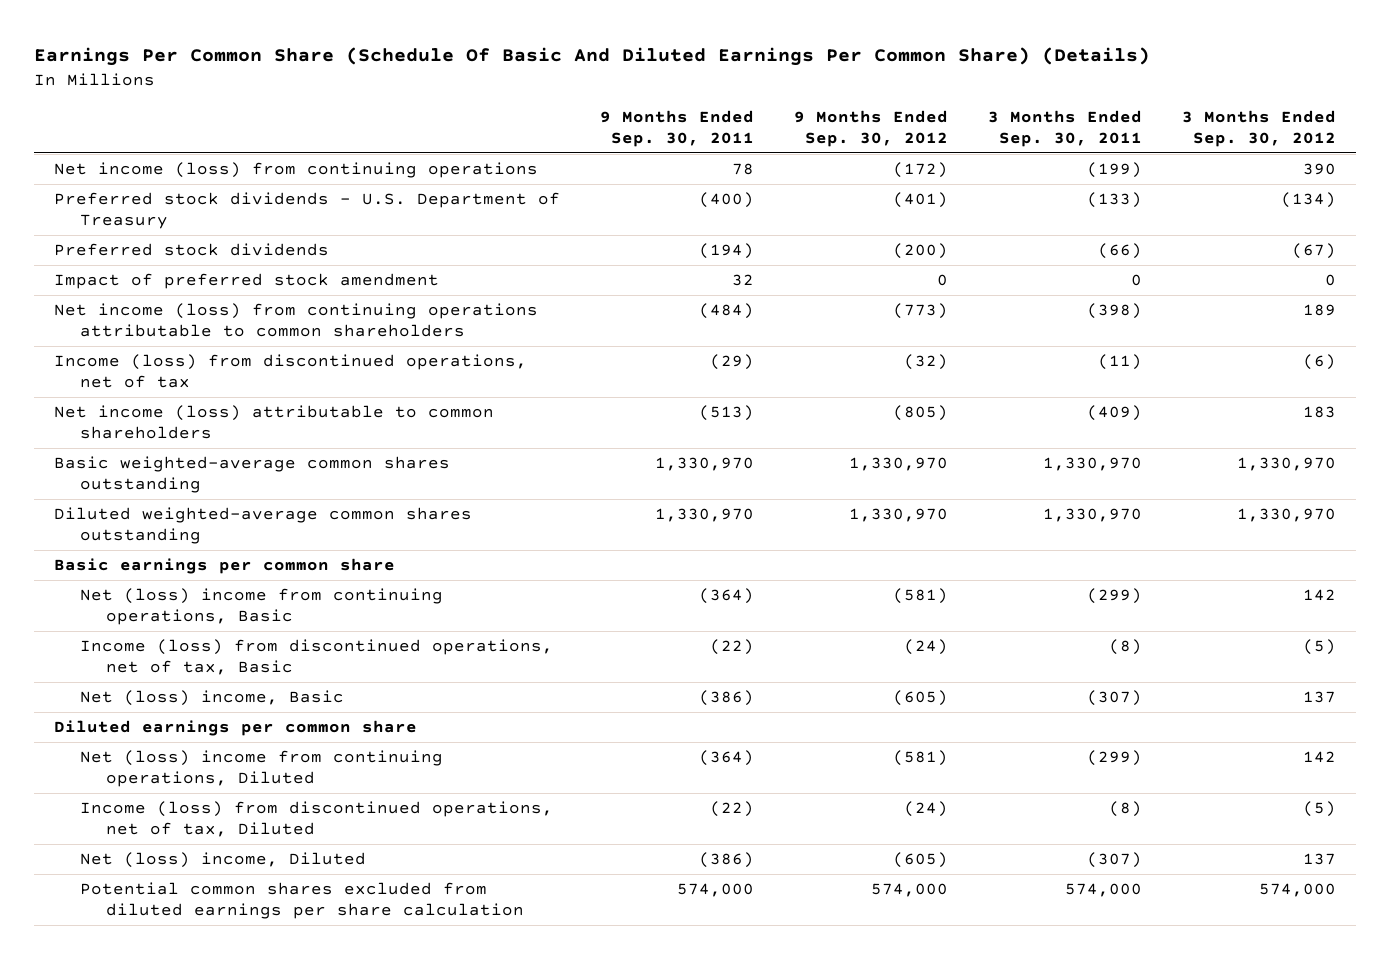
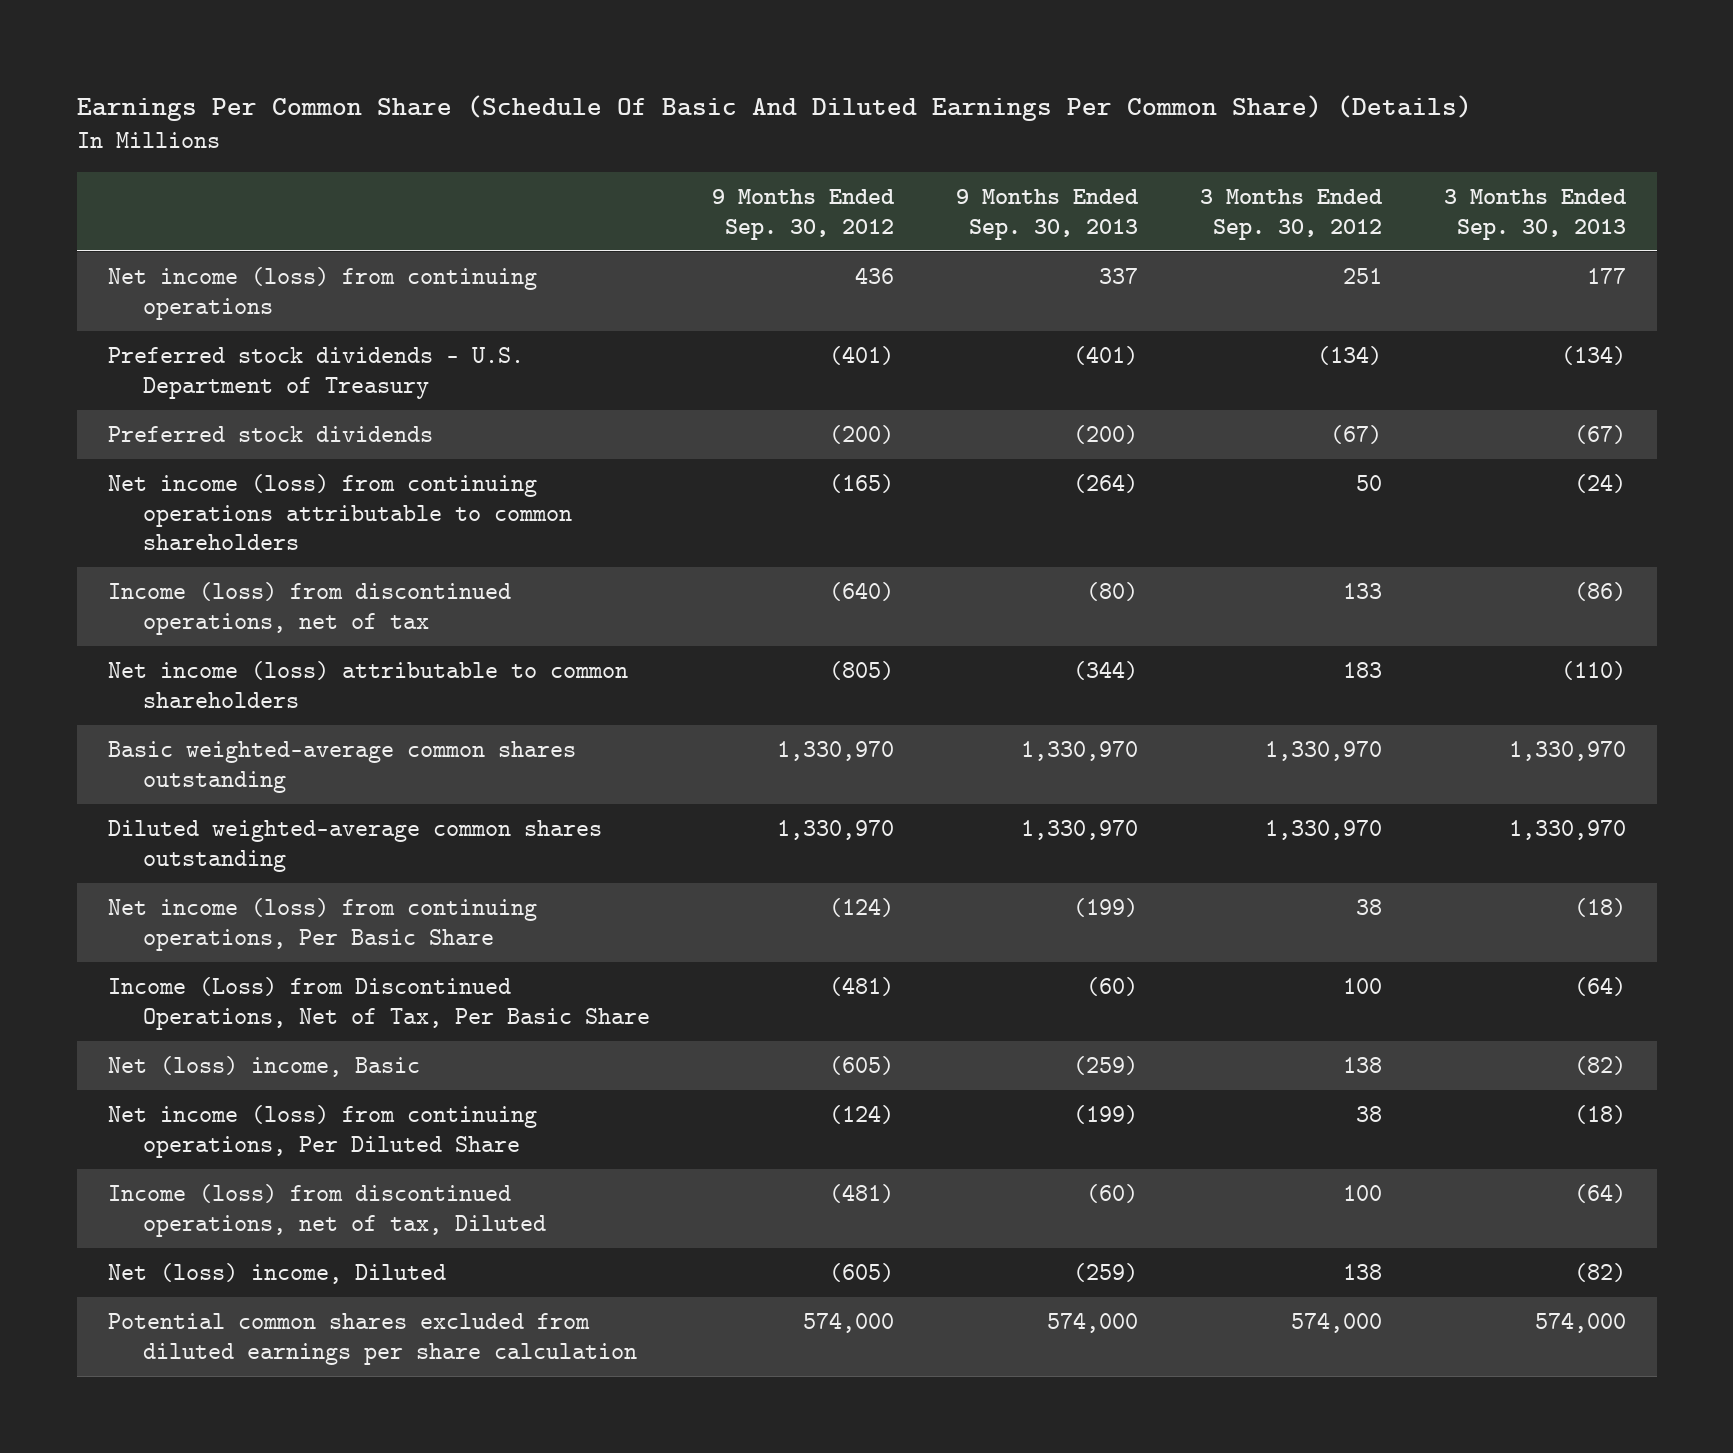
[600,109,755,147] 9 Months Ended Sep. 30, 2011 -> none
[987,109,1142,147] 3 Months Ended Sep. 30, 2011 -> none
none -> [955,189,1139,240] 9 Months Ended Sep. 30, 2013
none -> [1443,189,1627,240] 3 Months Ended Sep. 30, 2013
[893,162,949,179] (172) -> [854,266,894,284] 436
[1302,163,1336,176] 390 -> [1342,267,1382,284] 251
[54,273,440,290] Impact of preferred stock amendment -> none
[893,303,949,320] (773) -> [828,473,894,493] (165)
[1302,304,1336,317] 189 -> [1355,474,1382,491] 50
[904,354,949,371] (32) -> [828,581,894,601] (640)
[1302,354,1336,371] (6) -> [1342,582,1382,599] 133
[54,558,396,575] Basic earnings per common share -> none
[54,720,418,737] Diluted earnings per common share -> none
[80,588,444,626] Net (loss) income from continuing operations, Basic -> [107,897,537,951] Net income (loss) from continuing operations, Per Basic Share
[893,588,949,605] (581) -> [828,897,894,917] (124)
[1302,589,1336,602] 142 -> [1355,898,1382,915] 38
[80,639,554,676] Income (loss) from discontinued operations, net of tax, Basic -> [107,976,651,1030] Income (Loss) from Discontinued Operations, Net of Tax, Per Basic Share
[904,639,949,656] (24) -> [828,976,894,996] (481)
[1302,639,1336,656] (5) -> [1342,977,1382,994] 100
[1302,691,1336,704] 137 -> [1342,1056,1382,1073] 138
[80,750,444,788] Net (loss) income from continuing operations, Diluted -> [107,1104,537,1158] Net income (loss) from continuing operations, Per Diluted Share
[893,750,949,767] (581) -> [828,1104,894,1124] (124)
[1302,751,1336,764] 142 -> [1355,1105,1382,1122] 38
[904,801,949,818] (24) -> [828,1183,894,1203] (481)
[1302,801,1336,818] (5) -> [1342,1184,1382,1201] 100
[1302,853,1336,866] 137 -> [1342,1263,1382,1280] 138

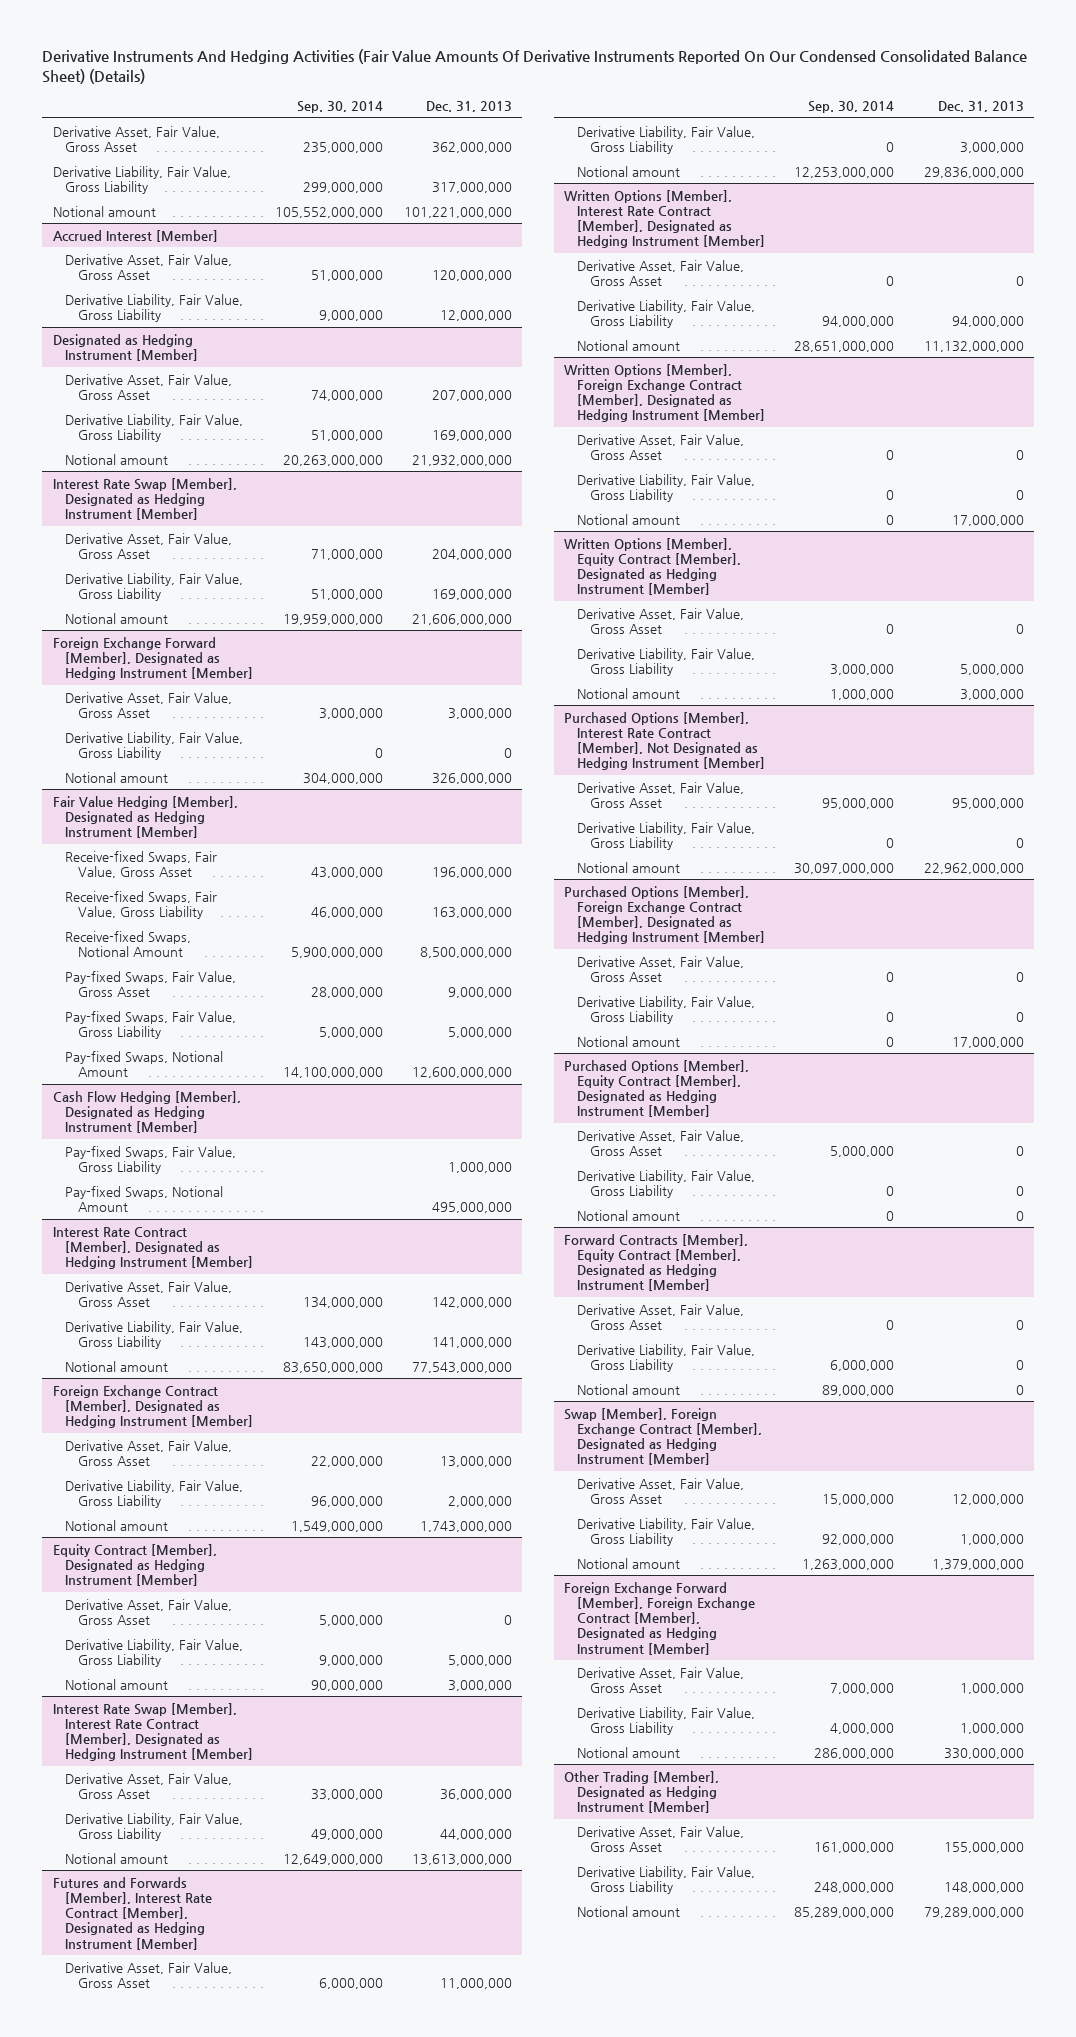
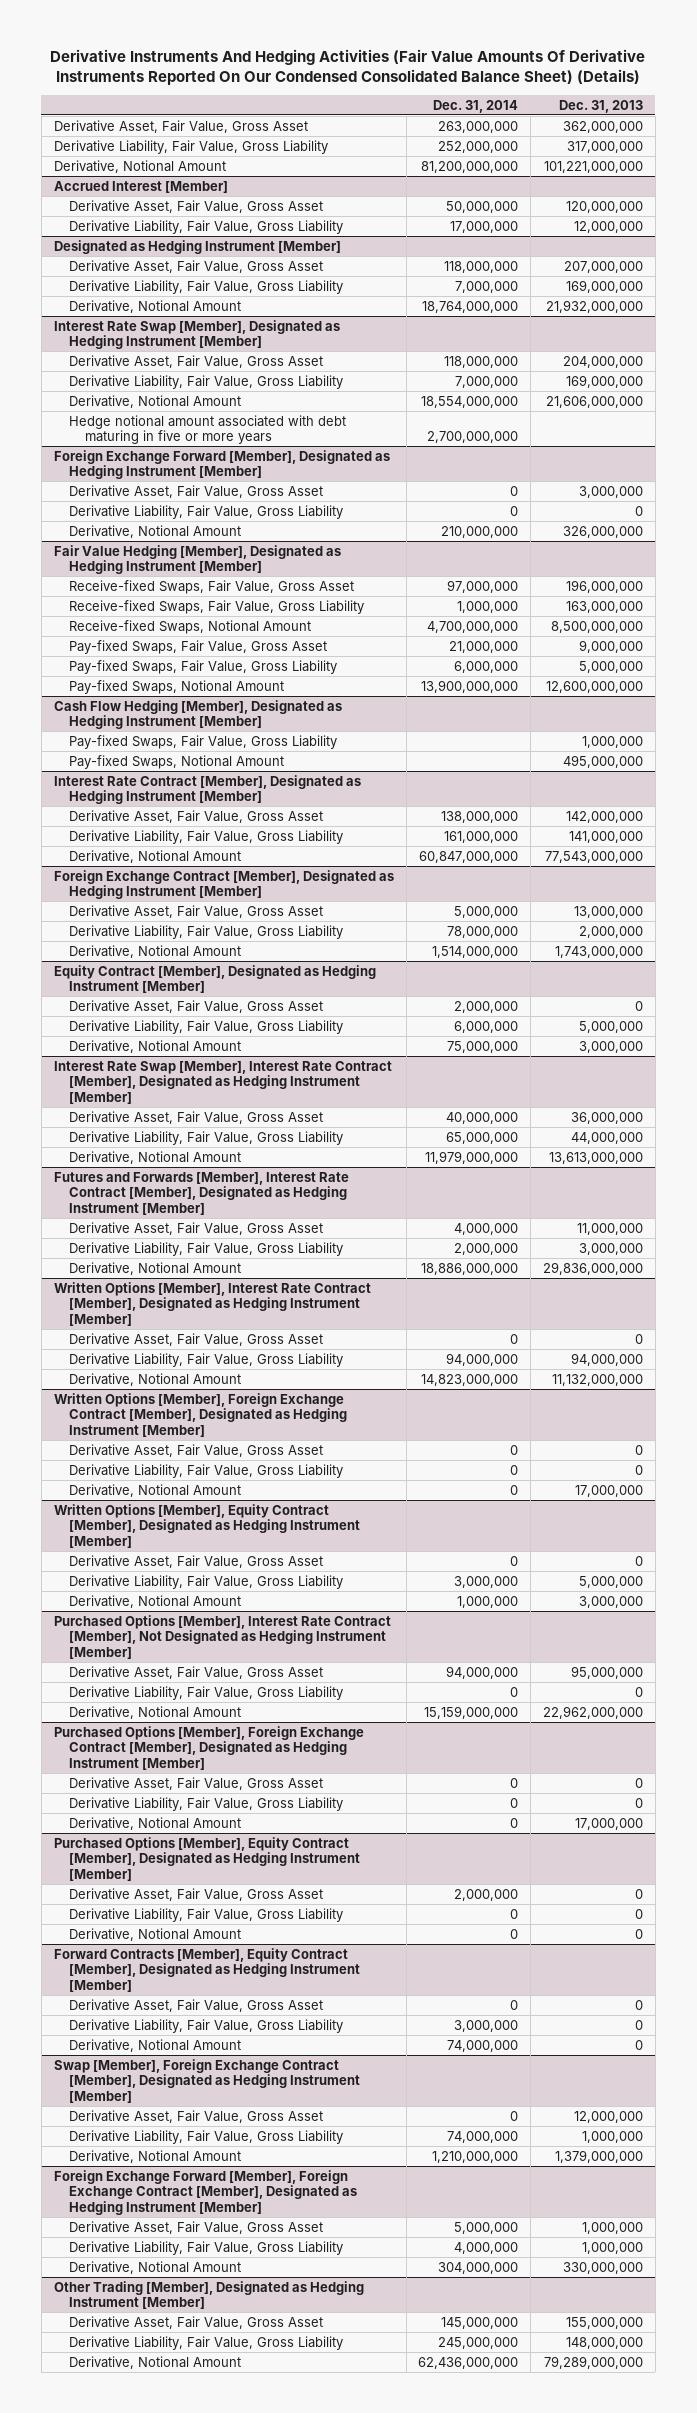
[296,101,383,114] Sep. 30, 2014 -> none
none -> [433,99,519,113] Dec. 31, 2014
[52,205,156,217] Notional amount -> [53,159,226,173] Derivative, Notional Amount
[65,453,169,465] Notional amount -> [69,299,242,313] Derivative, Notional Amount
[65,612,169,624] Notional amount -> [69,394,242,408] Derivative, Notional Amount
none -> [69,414,347,445] Hedge notional amount associated with debt maturing in five or more years
[65,771,169,783] Notional amount -> [69,524,242,538] Derivative, Notional Amount
[65,1360,169,1372] Notional amount -> [69,849,242,863] Derivative, Notional Amount
[65,1519,169,1531] Notional amount -> [69,944,242,958] Derivative, Notional Amount
[65,1678,169,1690] Notional amount -> [69,1039,242,1053] Derivative, Notional Amount
[65,1852,169,1864] Notional amount -> [69,1150,242,1164] Derivative, Notional Amount
[577,165,681,177] Notional amount -> [69,1261,242,1275] Derivative, Notional Amount
[577,339,681,351] Notional amount -> [69,1372,242,1386] Derivative, Notional Amount
[577,513,681,525] Notional amount -> [69,1483,242,1497] Derivative, Notional Amount
[577,687,681,699] Notional amount -> [69,1594,242,1608] Derivative, Notional Amount
[577,861,681,873] Notional amount -> [69,1705,242,1719] Derivative, Notional Amount
[577,1035,681,1047] Notional amount -> [69,1816,242,1830] Derivative, Notional Amount
[577,1209,681,1221] Notional amount -> [69,1927,242,1941] Derivative, Notional Amount
[577,1383,681,1395] Notional amount -> [69,2038,242,2052] Derivative, Notional Amount
[577,1557,681,1569] Notional amount -> [69,2149,242,2163] Derivative, Notional Amount
[577,1746,681,1758] Notional amount -> [69,2260,242,2274] Derivative, Notional Amount
[577,1905,681,1917] Notional amount -> [69,2355,242,2369] Derivative, Notional Amount

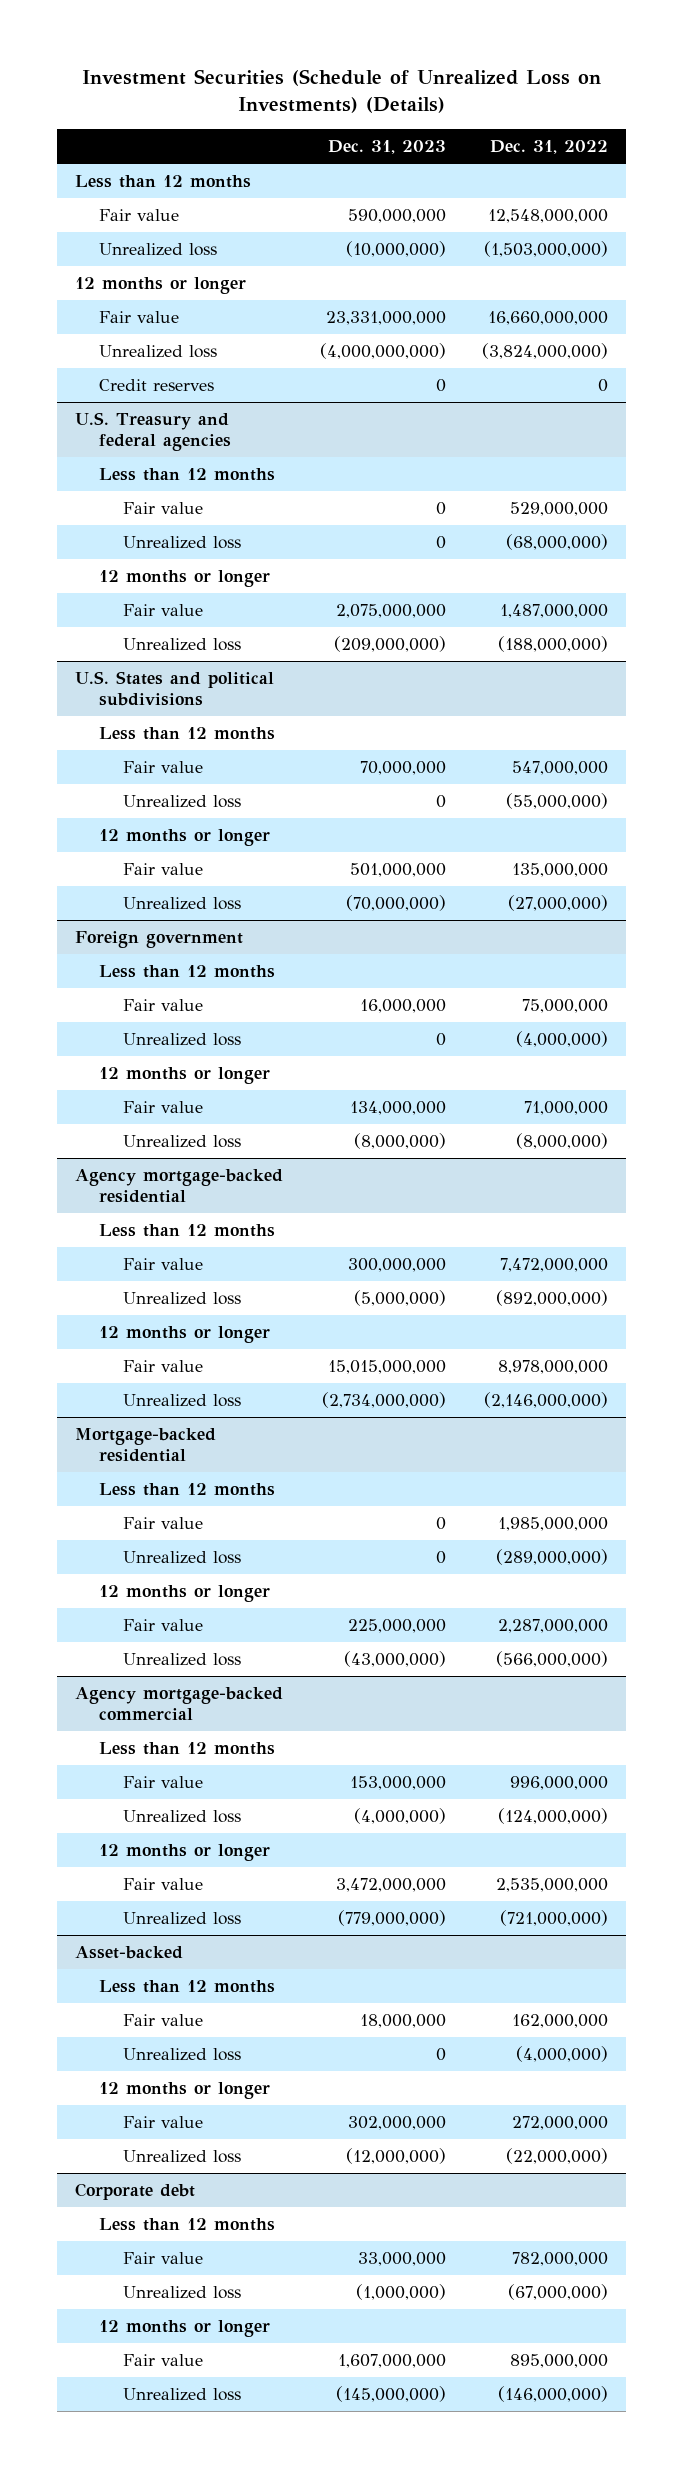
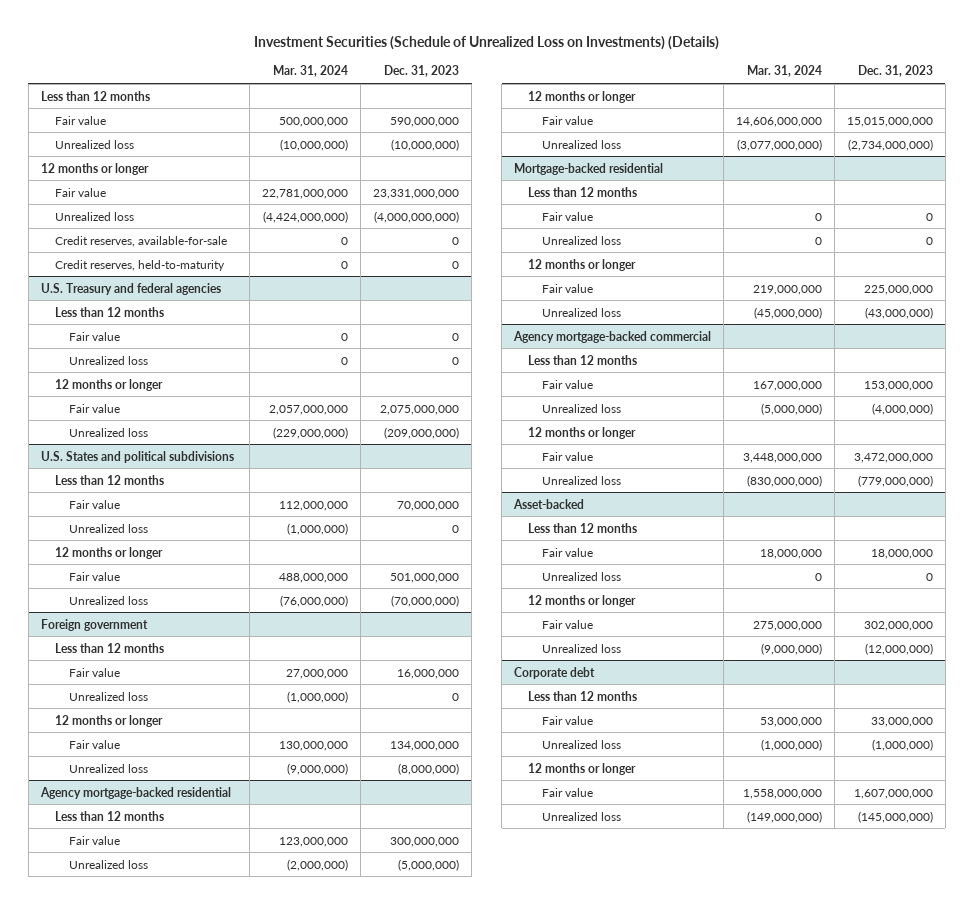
[489,140,608,155] Dec. 31, 2022 -> none
none -> [273,65,349,78] Mar. 31, 2024
[99,379,215,392] Credit reserves -> [54,235,227,247] Credit reserves, available-for-sale
none -> [54,259,225,271] Credit reserves, held-to-maturity

